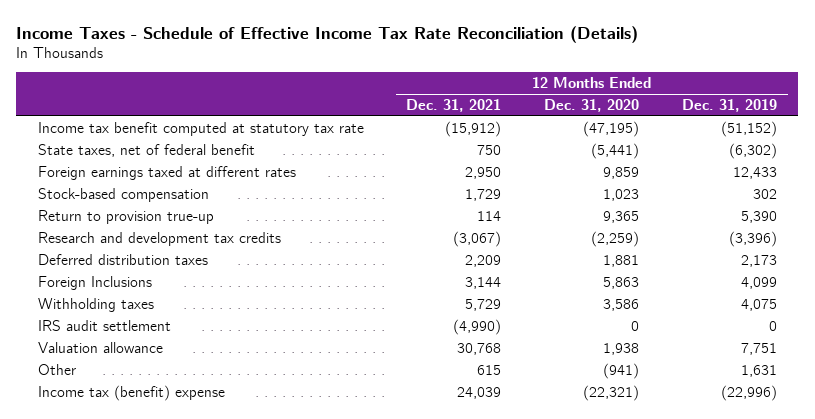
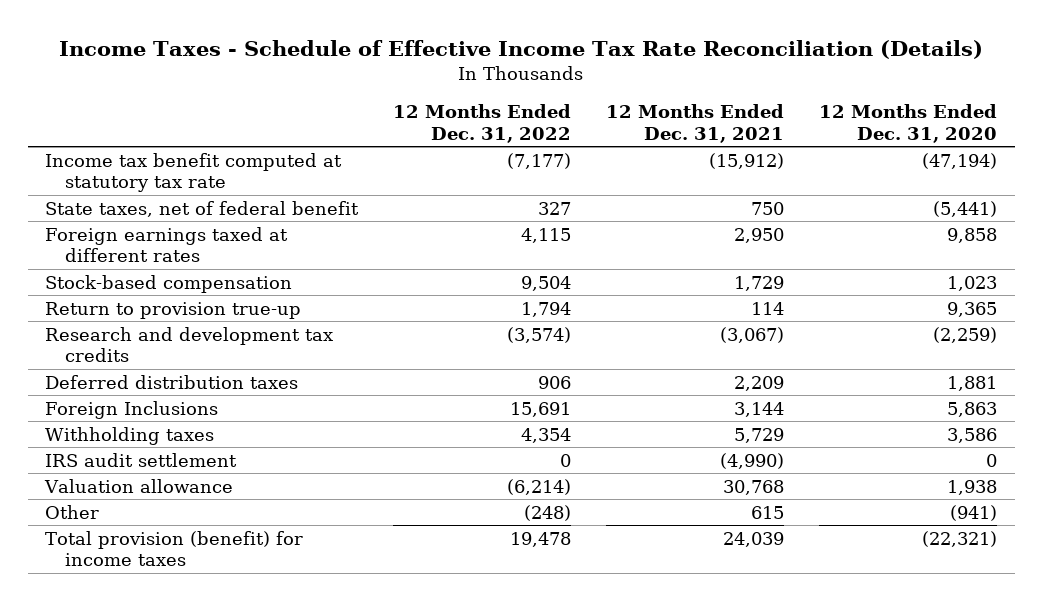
[681,98,777,112] Dec. 31, 2019 -> none
none -> [393,104,572,143] 12 Months Ended Dec. 31, 2022
[583,120,640,137] (47,195) -> [922,152,998,169] (47,194)
[603,166,640,179] 9,859 -> [947,227,998,243] 9,858
[37,384,225,401] Income tax (benefit) expense -> [45,530,304,567] Total provision (benefit) for income taxes

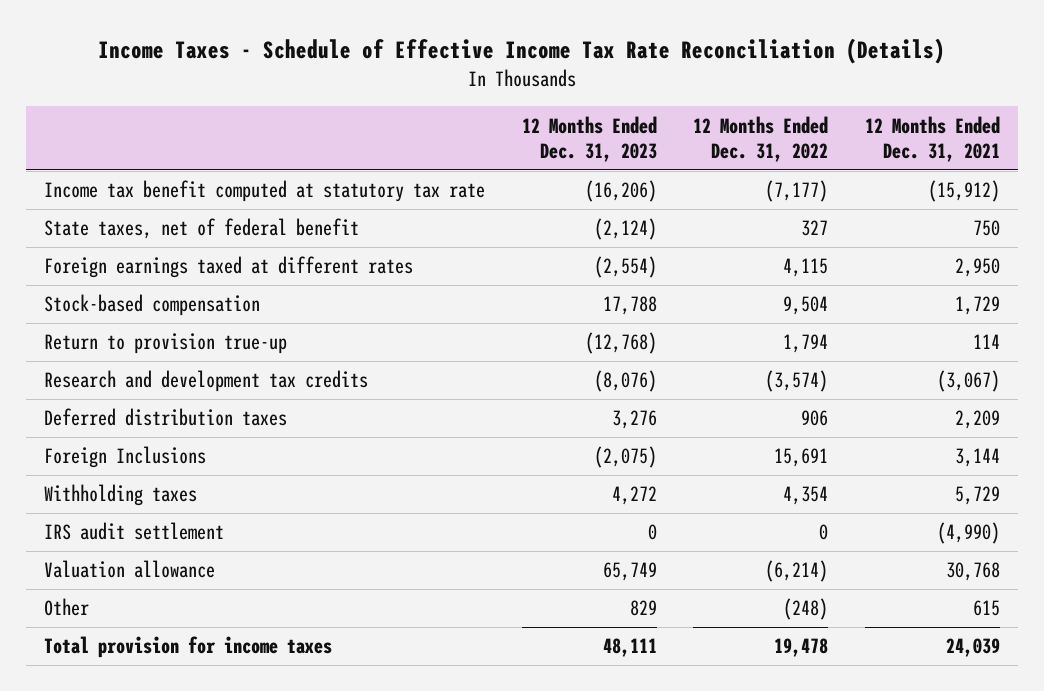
[819,104,998,143] 12 Months Ended Dec. 31, 2020 -> none
none -> [521,115,657,162] 12 Months Ended Dec. 31, 2023
[45,530,304,567] Total provision (benefit) for income taxes -> [44,636,333,659] Total provision for income taxes

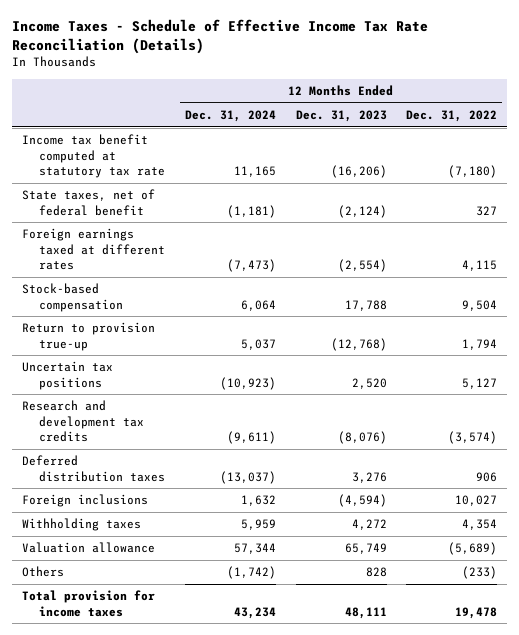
[864,115,1000,162] 12 Months Ended Dec. 31, 2021 -> none
none -> [185,109,277,122] Dec. 31, 2024
[765,180,829,203] (7,177) -> [448,164,498,178] (7,180)
none -> [22,361,114,390] Uncertain tax positions
[44,446,207,469] Foreign Inclusions -> [22,494,149,508] Foreign inclusions
[593,446,657,469] (2,075) -> [337,494,387,508] (4,594)
[774,448,829,468] 15,691 -> [455,495,498,507] 10,027
[44,522,225,541] IRS audit settlement -> none
[765,560,829,583] (6,214) -> [448,542,498,556] (5,689)
[44,598,90,617] Other -> [22,566,65,578] Others
[629,600,657,617] 829 -> [365,567,387,578] 828
[783,598,829,621] (248) -> [462,566,498,580] (233)

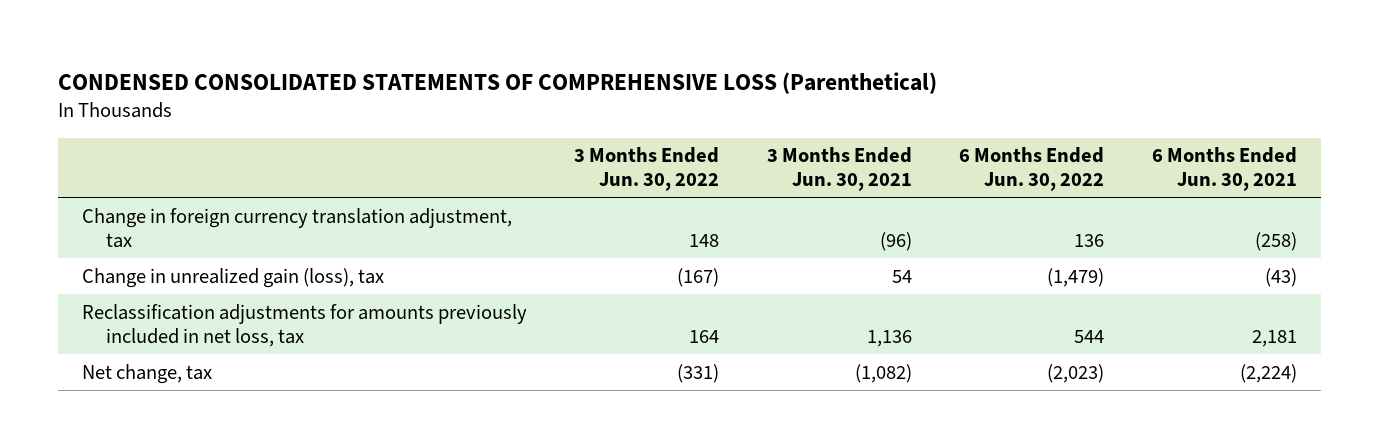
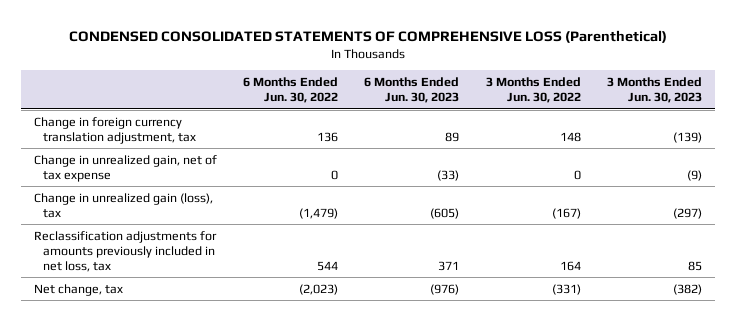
[766,147,912,192] 3 Months Ended Jun. 30, 2021 -> none
[1151,147,1297,192] 6 Months Ended Jun. 30, 2021 -> none
none -> [364,77,460,104] 6 Months Ended Jun. 30, 2023
none -> [606,77,702,104] 3 Months Ended Jun. 30, 2023
none -> [34,154,218,182] Change in unrealized gain, net of tax expense

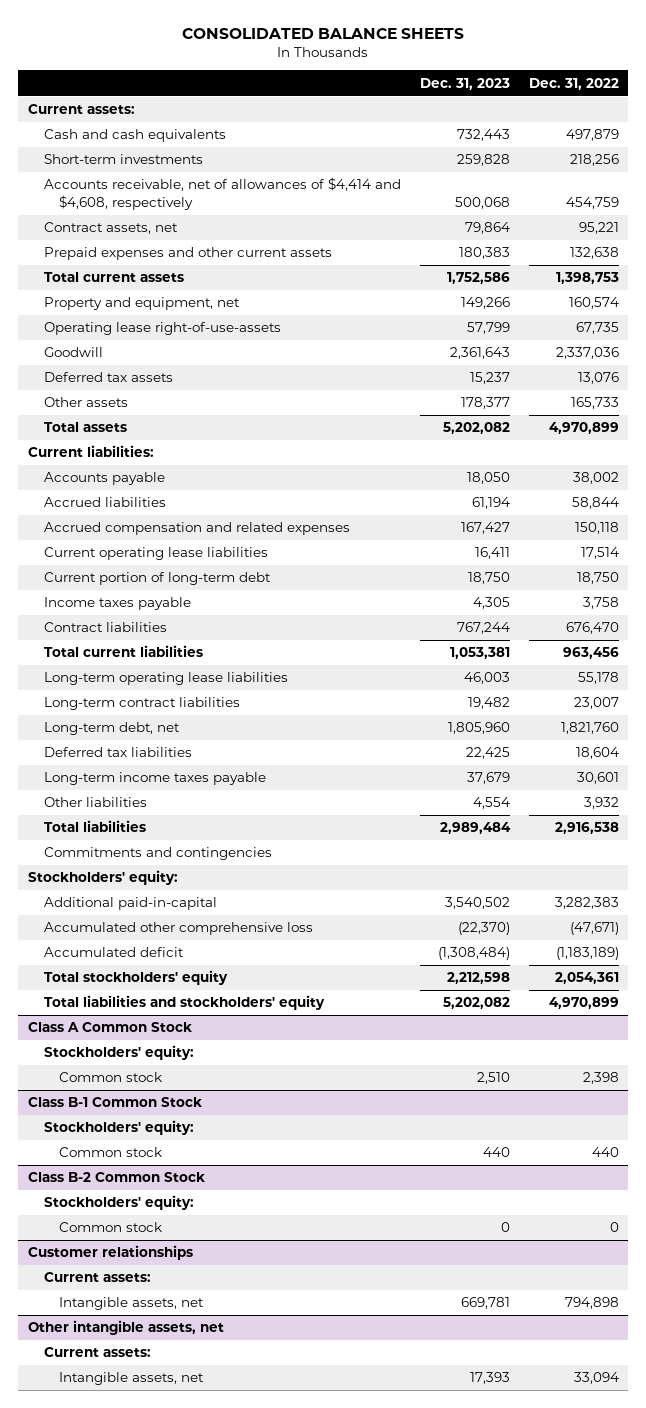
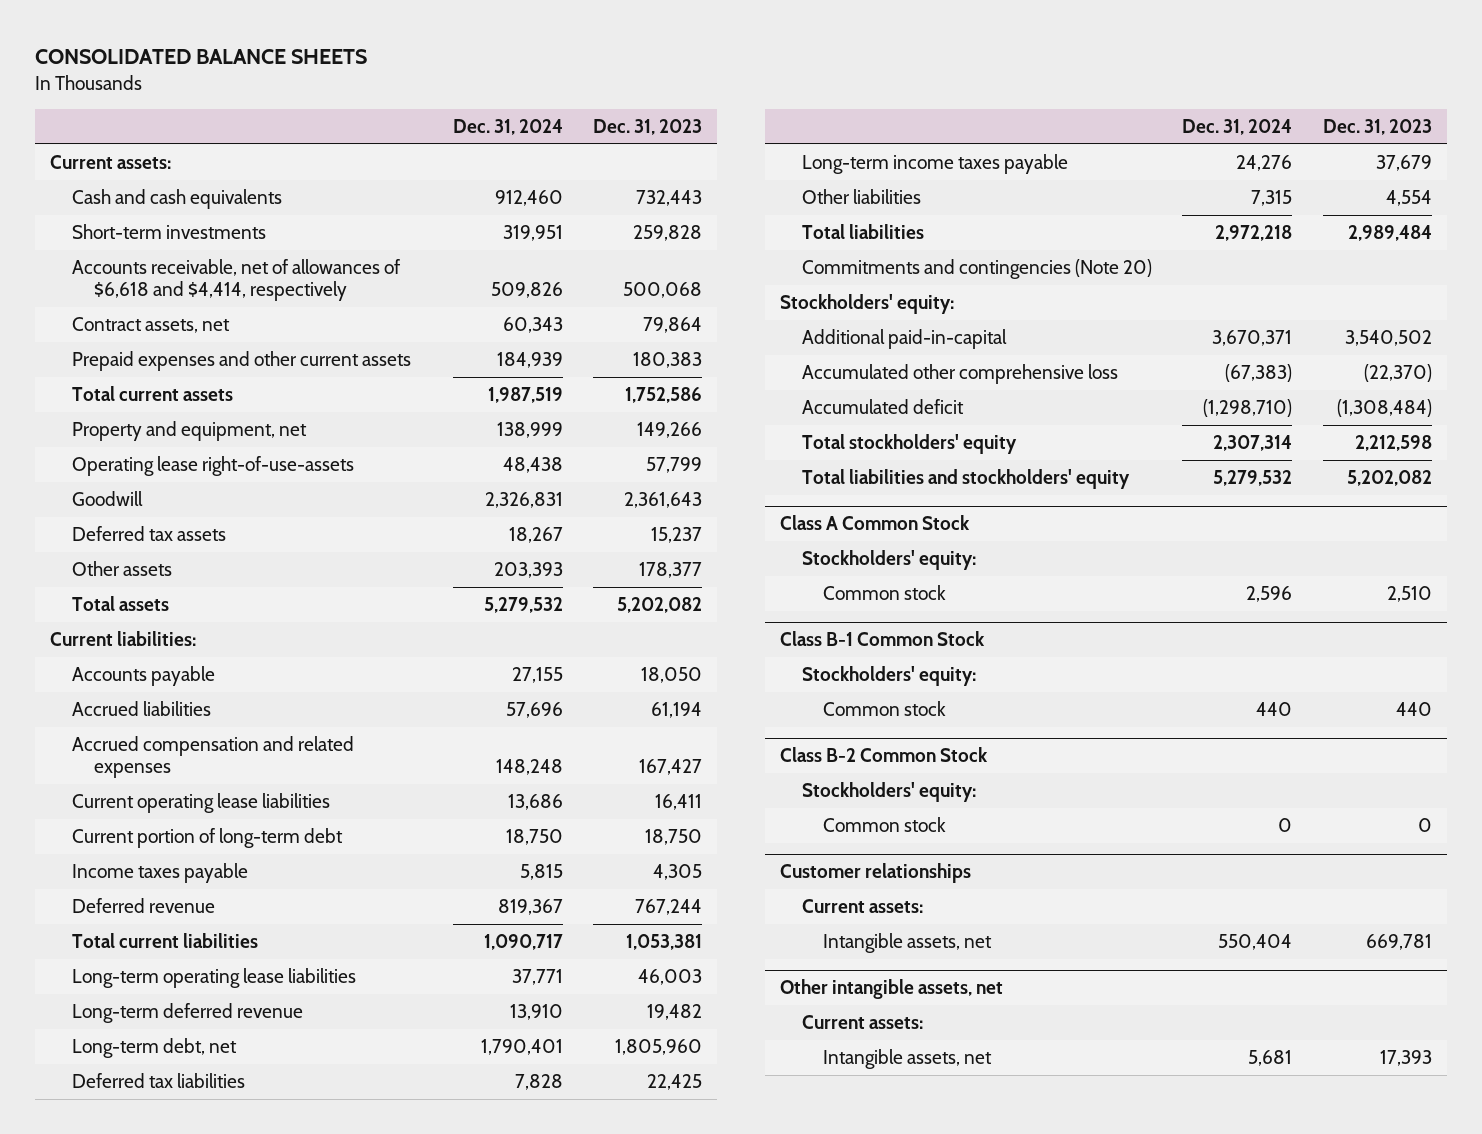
[528,77,619,90] Dec. 31, 2022 -> none
none -> [452,118,563,135] Dec. 31, 2024
[43,177,401,210] Accounts receivable, net of allowances of $4,414 and $4,608, respectively -> [72,259,402,302] Accounts receivable, net of allowances of $6,618 and $4,414, respectively
[43,622,167,633] Contract liabilities -> [72,898,216,914] Deferred revenue
[43,697,240,711] Long-term contract liabilities -> [72,1003,304,1024] Long-term deferred revenue
[43,847,272,861] Commitments and contingencies -> [801,259,1152,280] Commitments and contingencies (Note 20)

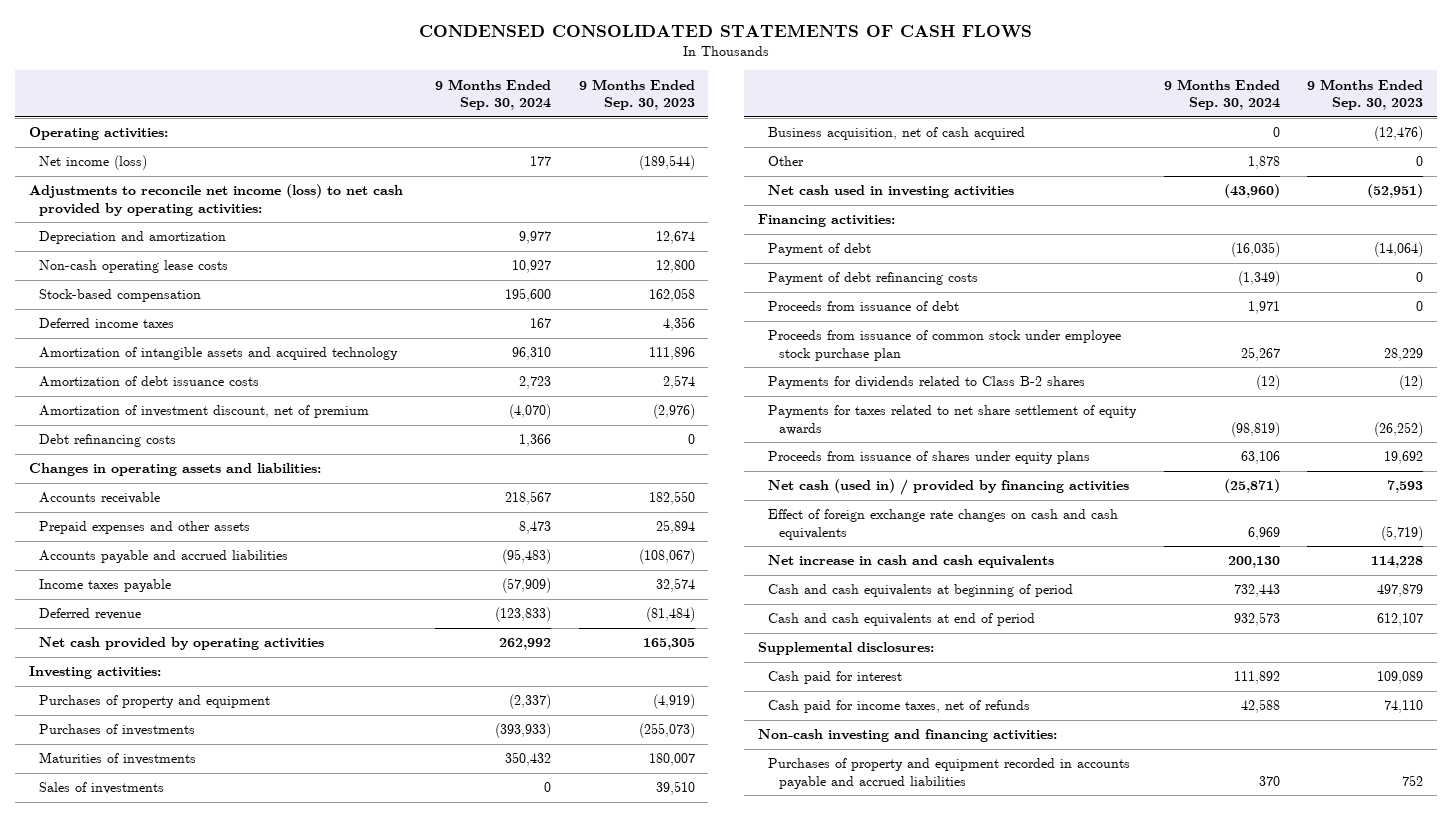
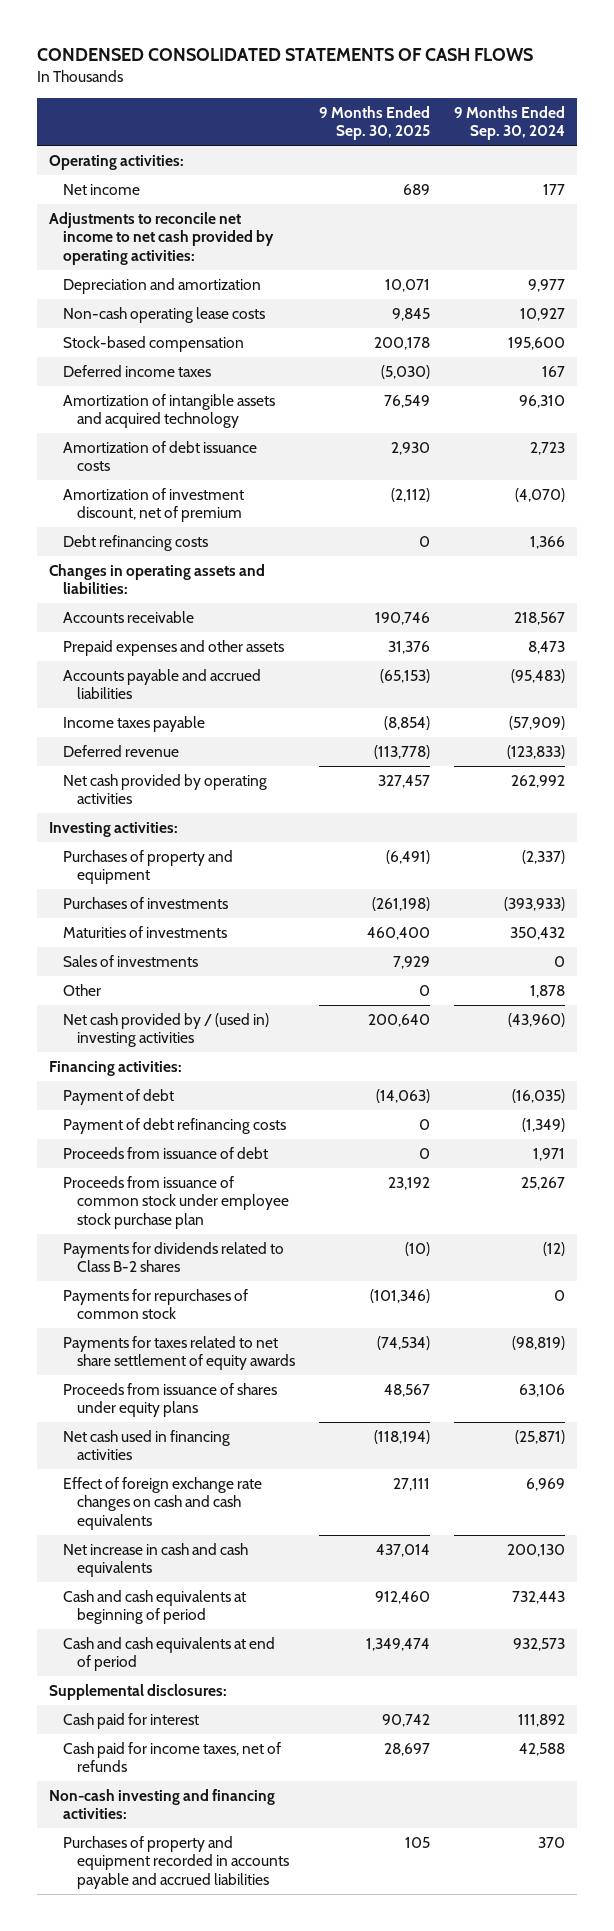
[578,78,695,111] 9 Months Ended Sep. 30, 2023 -> none
none -> [318,105,430,141] 9 Months Ended Sep. 30, 2025
[39,155,148,171] Net income (loss) -> [63,183,141,195] Net income
[28,184,403,216] Adjustments to reconcile net income (loss) to net cash provided by operating activities: -> [49,211,275,265] Adjustments to reconcile net income to net cash provided by operating activities:
[768,127,1026,141] Business acquisition, net of cash acquired -> none
[768,185,1015,199] Net cash used in investing activities -> [63,1012,270,1048] Net cash provided by / (used in) investing activities
none -> [63,1288,249,1320] Payments for repurchases of common stock
[768,479,1130,496] Net cash (used in) / provided by financing activities -> [63,1429,231,1461] Net cash used in financing activities

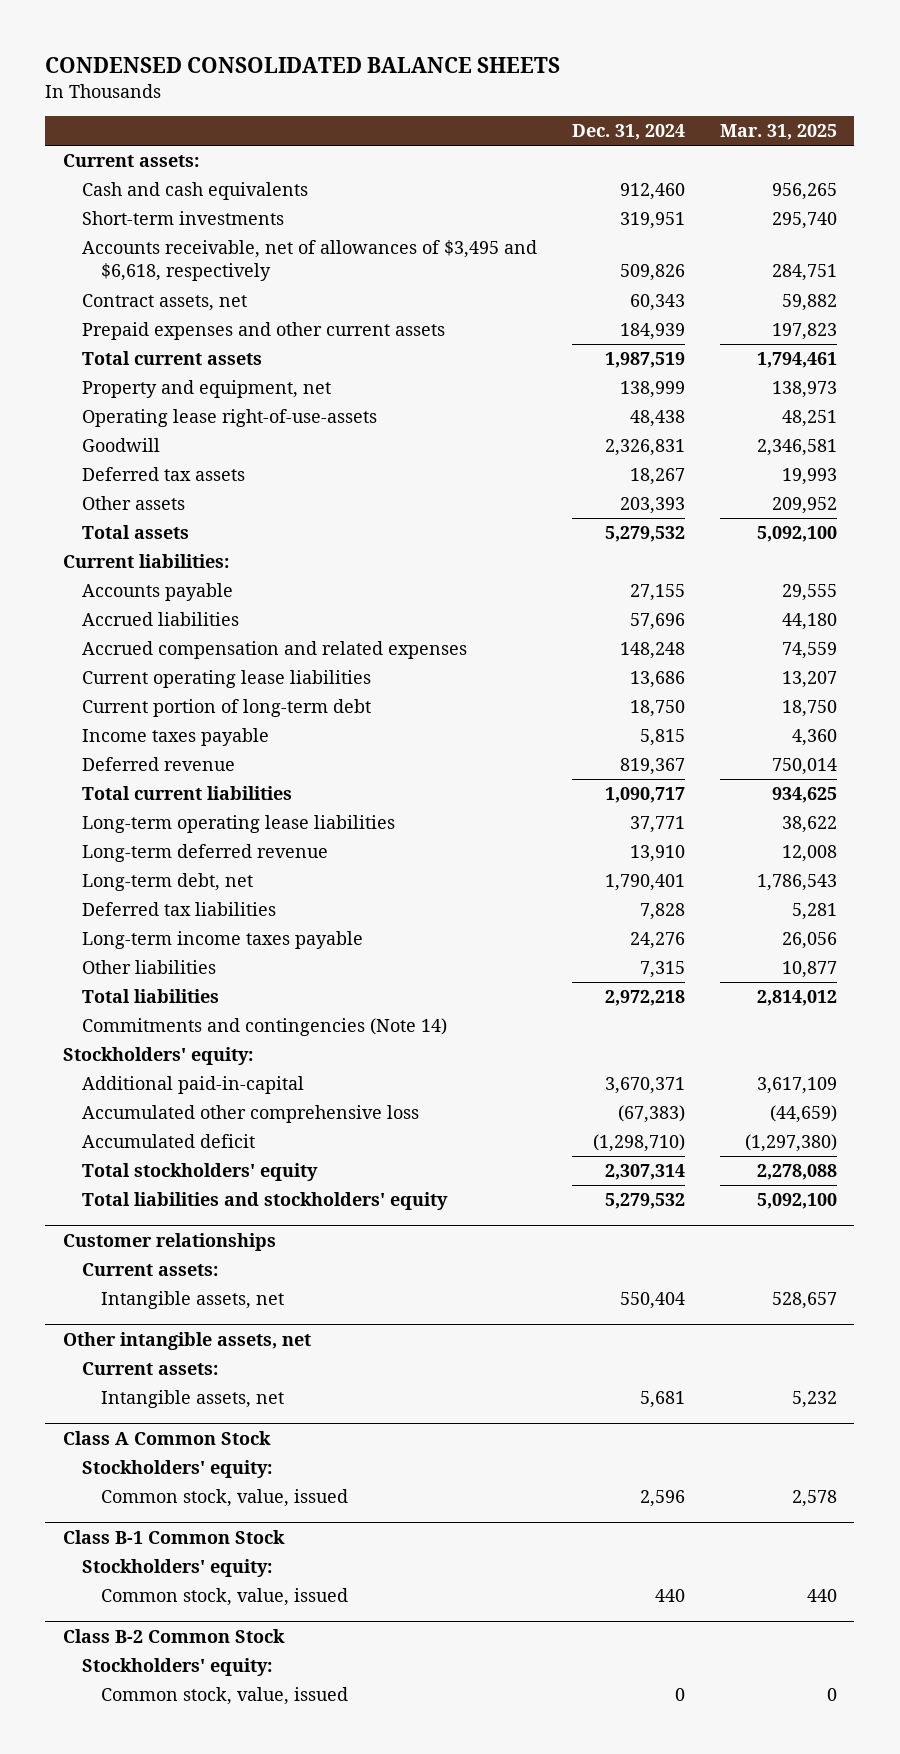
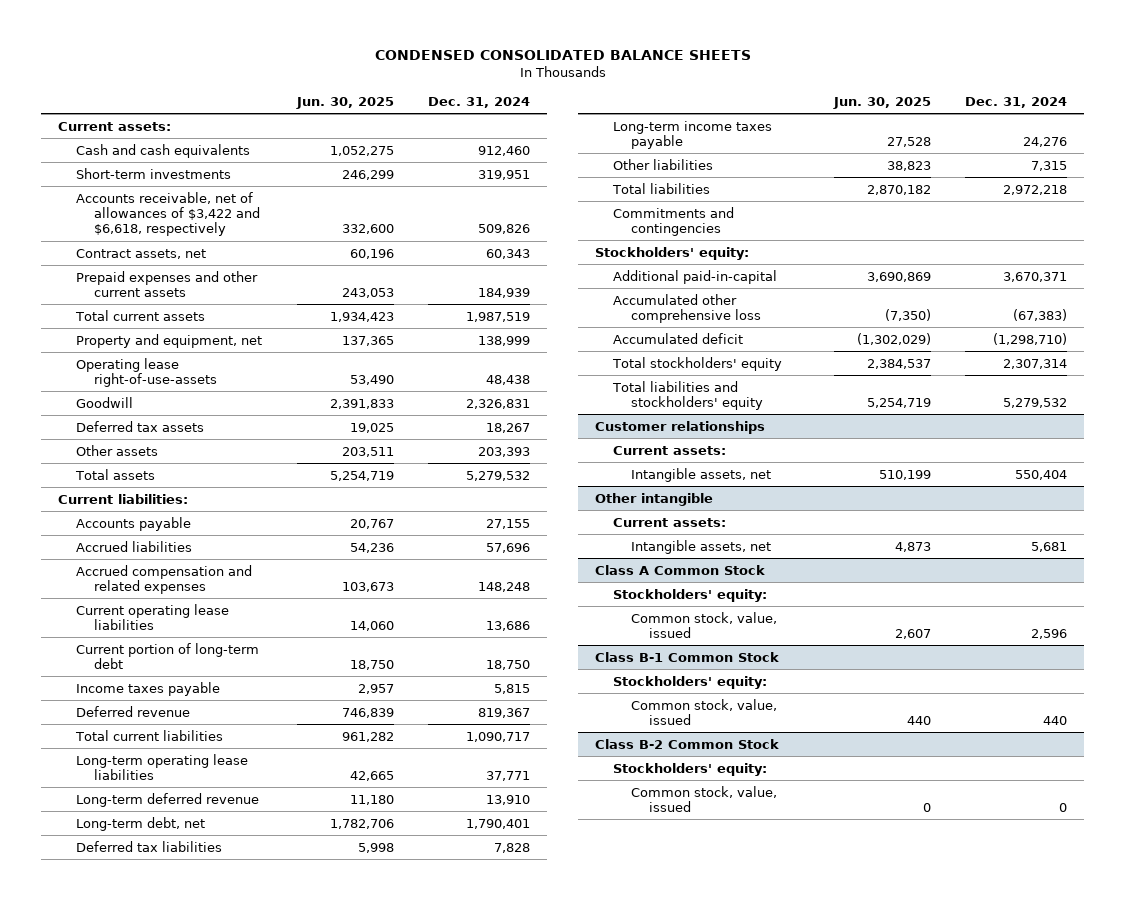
[719,124,837,141] Mar. 31, 2025 -> none
none -> [295,96,394,109] Jun. 30, 2025
[81,240,537,282] Accounts receivable, net of allowances of $3,495 and $6,618, respectively -> [76,191,261,237] Accounts receivable, net of allowances of $3,422 and $6,618, respectively
[81,1018,447,1037] Commitments and contingencies (Note 14) -> [613,206,735,236] Commitments and contingencies
[62,1331,311,1350] Other intangible assets, net -> [595,492,714,506] Other intangible

